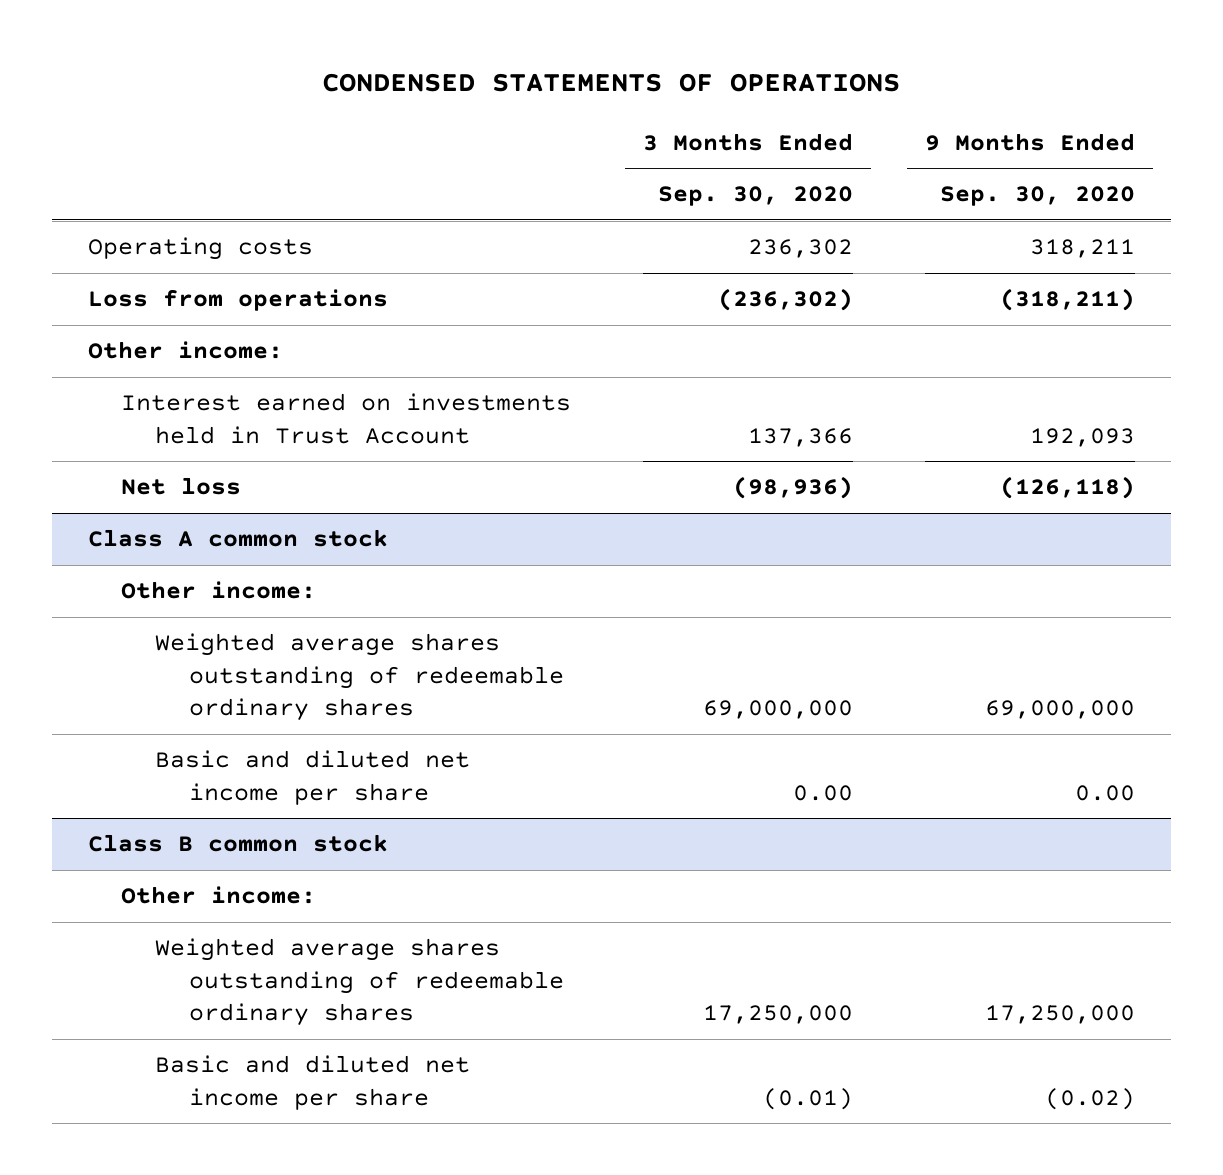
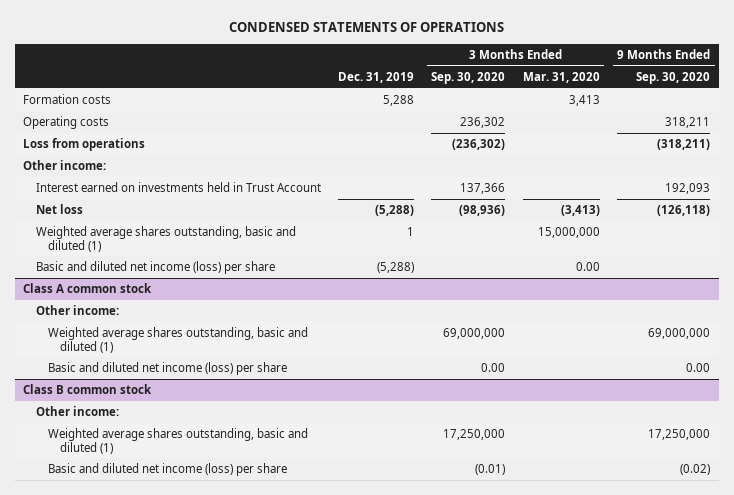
none -> [338,71,415,83] Dec. 31, 2019
none -> [522,71,600,83] Mar. 31, 2020
none -> [23,94,112,105] Formation costs
none -> [35,226,296,252] Weighted average shares outstanding, basic and diluted (1)
none -> [35,261,275,275] Basic and diluted net income (loss) per share
[155,633,564,722] Weighted average shares outstanding of redeemable ordinary shares -> [47,327,308,353] Weighted average shares outstanding, basic and diluted (1)
[155,750,471,805] Basic and diluted net income per share -> [47,362,287,376] Basic and diluted net income (loss) per share
[155,938,564,1027] Weighted average shares outstanding of redeemable ordinary shares -> [47,428,308,454] Weighted average shares outstanding, basic and diluted (1)
[155,1055,471,1110] Basic and diluted net income per share -> [47,463,287,477] Basic and diluted net income (loss) per share

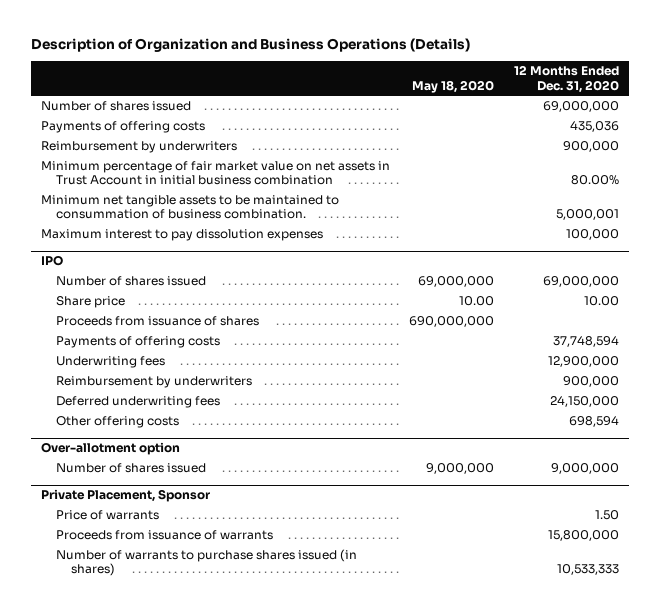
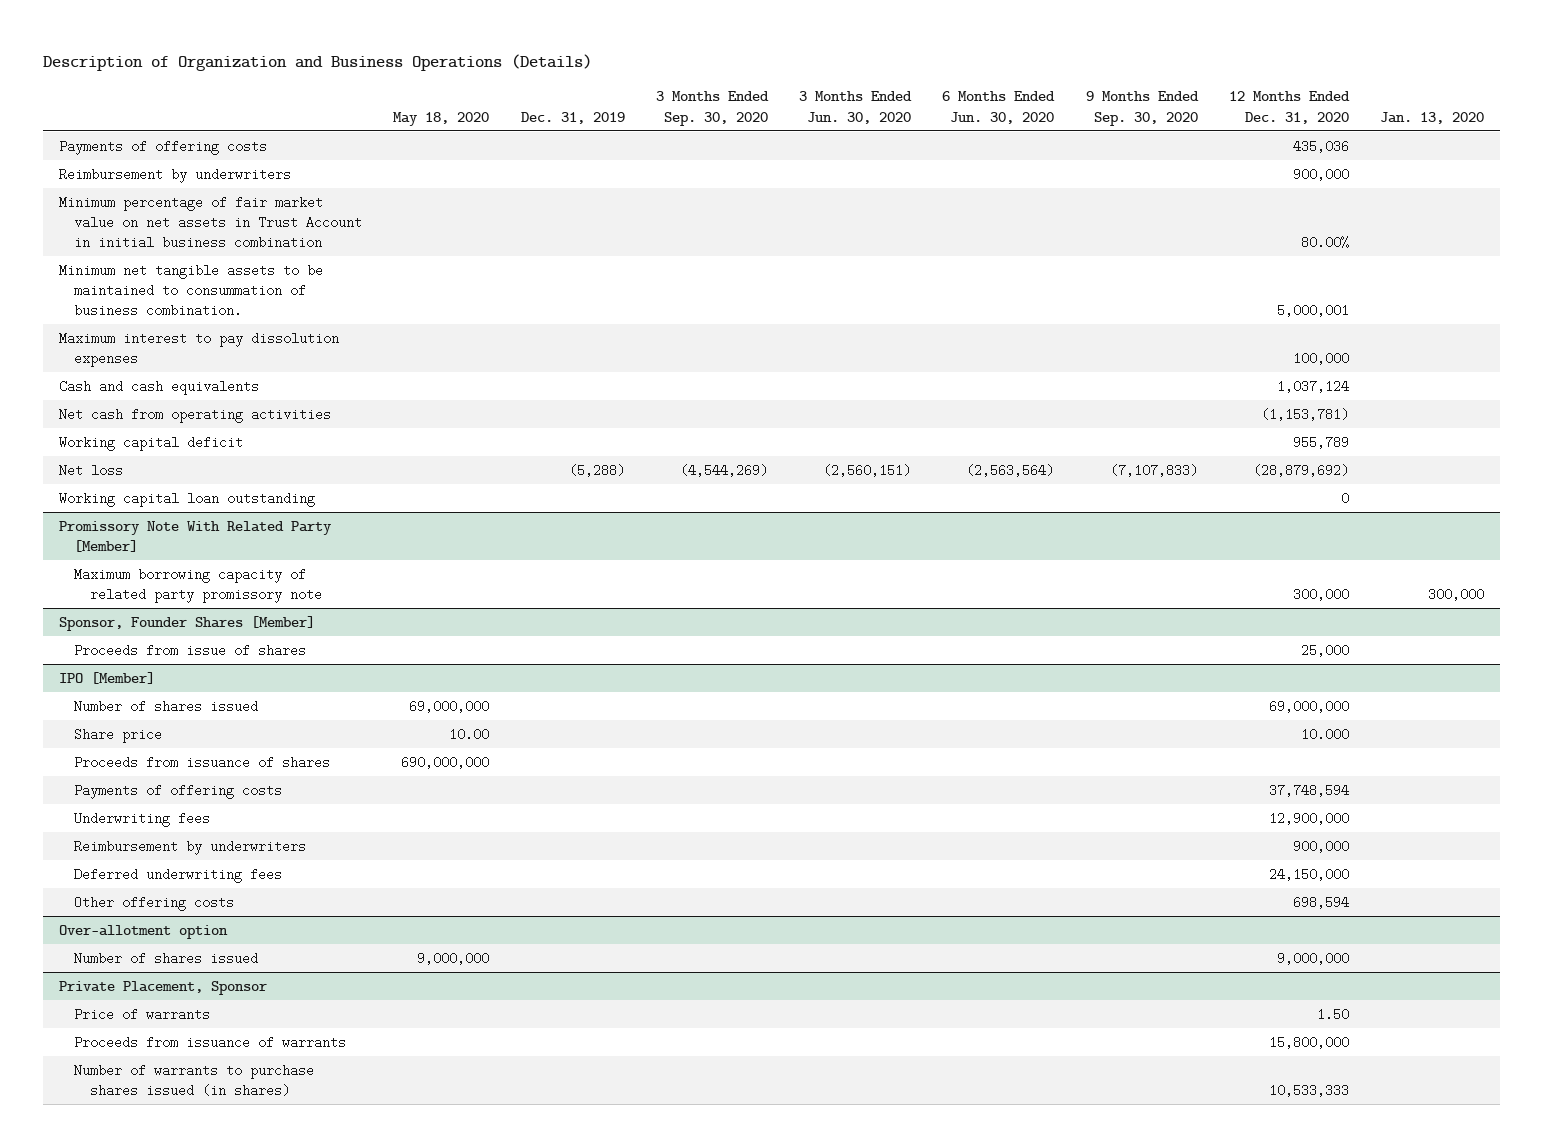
none -> [520,111,625,124] Dec. 31, 2019
none -> [655,91,769,126] 3 Months Ended Sep. 30, 2020
none -> [799,91,913,124] 3 Months Ended Jun. 30, 2020
none -> [942,91,1056,124] 6 Months Ended Jun. 30, 2020
none -> [1085,91,1199,126] 9 Months Ended Sep. 30, 2020
none -> [1379,111,1484,124] Jan. 13, 2020
[40,101,191,112] Number of shares issued -> none
none -> [58,379,259,395] Cash and cash equivalents
none -> [58,407,331,423] Net cash from operating activities
none -> [58,435,243,451] Working capital deficit
none -> [58,463,123,477] Net loss
none -> [58,491,315,507] Working capital loan outstanding
none -> [58,520,332,552] Promissory Note With Related Party [Member]
none -> [74,567,322,603] Maximum borrowing capacity of related party promissory note
none -> [58,615,315,631] Sponsor, Founder Shares [Member]
none -> [74,643,307,657] Proceeds from issue of shares
[40,255,63,267] IPO -> [58,671,155,684] IPO [Member]
[583,296,619,307] 10.00 -> [1300,727,1349,741] 10.000

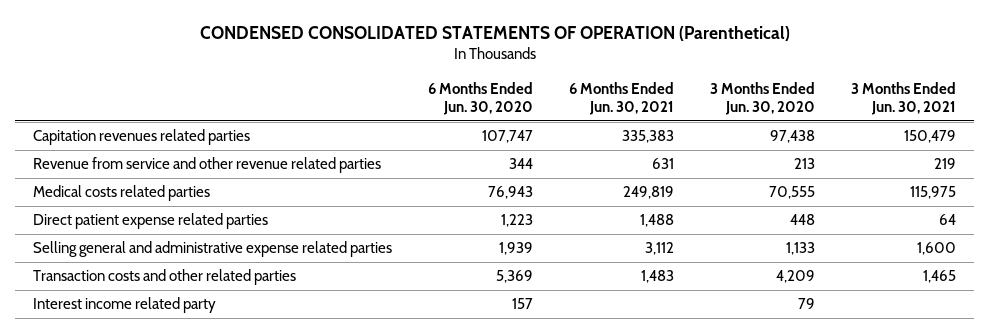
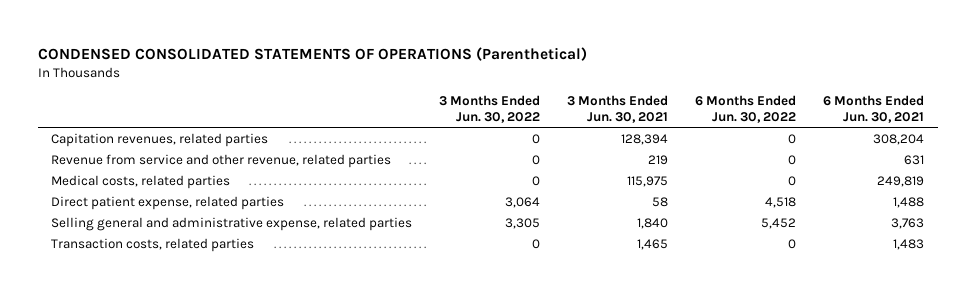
[199,25,790,41] CONDENSED CONSOLIDATED STATEMENTS OF OPERATION (Parenthetical) -> [37,46,587,61] CONDENSED CONSOLIDATED STATEMENTS OF OPERATIONS (Parenthetical)
[428,81,534,116] 6 Months Ended Jun. 30, 2020 -> none
[710,81,816,116] 3 Months Ended Jun. 30, 2020 -> none
none -> [439,95,541,123] 3 Months Ended Jun. 30, 2022
none -> [695,95,797,123] 6 Months Ended Jun. 30, 2022
[33,297,217,314] Interest income related party -> none
[33,129,251,146] Capitation revenues related parties -> [51,132,269,147] Capitation revenues, related parties
[622,130,675,144] 335,383 -> [873,133,925,145] 308,204
[904,130,957,144] 150,479 -> [621,133,669,145] 128,394
[33,157,382,174] Revenue from service and other revenue related parties -> [51,153,392,168] Revenue from service and other revenue, related parties
[33,185,211,202] Medical costs related parties -> [51,174,231,189] Medical costs, related parties
[33,213,269,230] Direct patient expense related parties -> [51,195,285,210] Direct patient expense, related parties
[939,214,957,226] 64 -> [652,196,669,207] 58
[33,241,393,258] Selling general and administrative expense related parties -> [51,216,413,231] Selling general and administrative expense, related parties
[645,242,675,256] 3,112 -> [891,217,925,229] 3,763
[917,242,957,256] 1,600 -> [637,217,669,229] 1,840
[33,269,297,286] Transaction costs and other related parties -> [51,237,255,252] Transaction costs, related parties

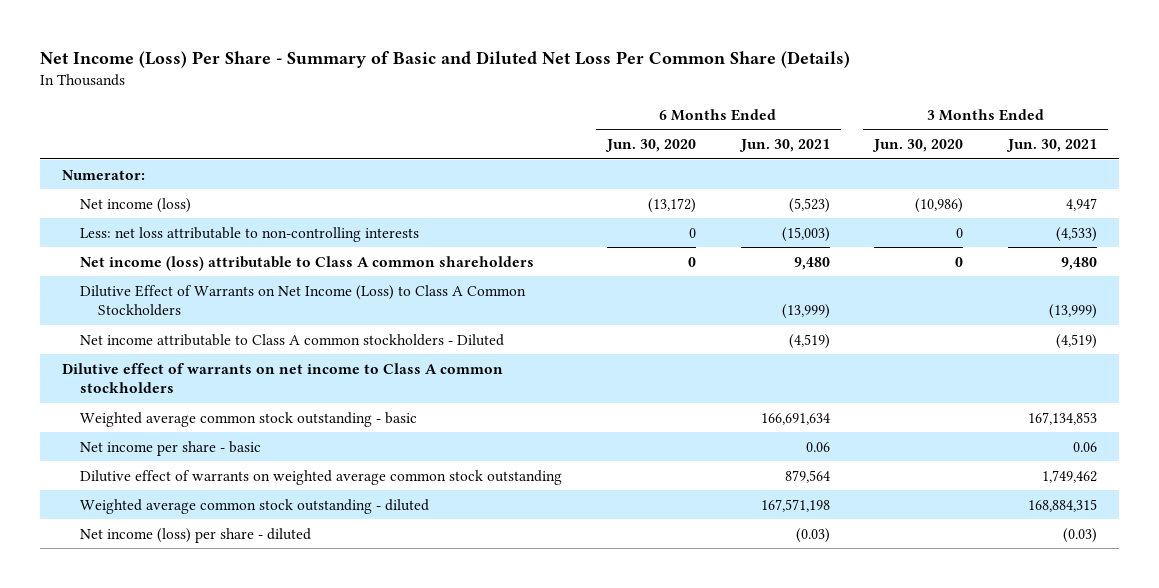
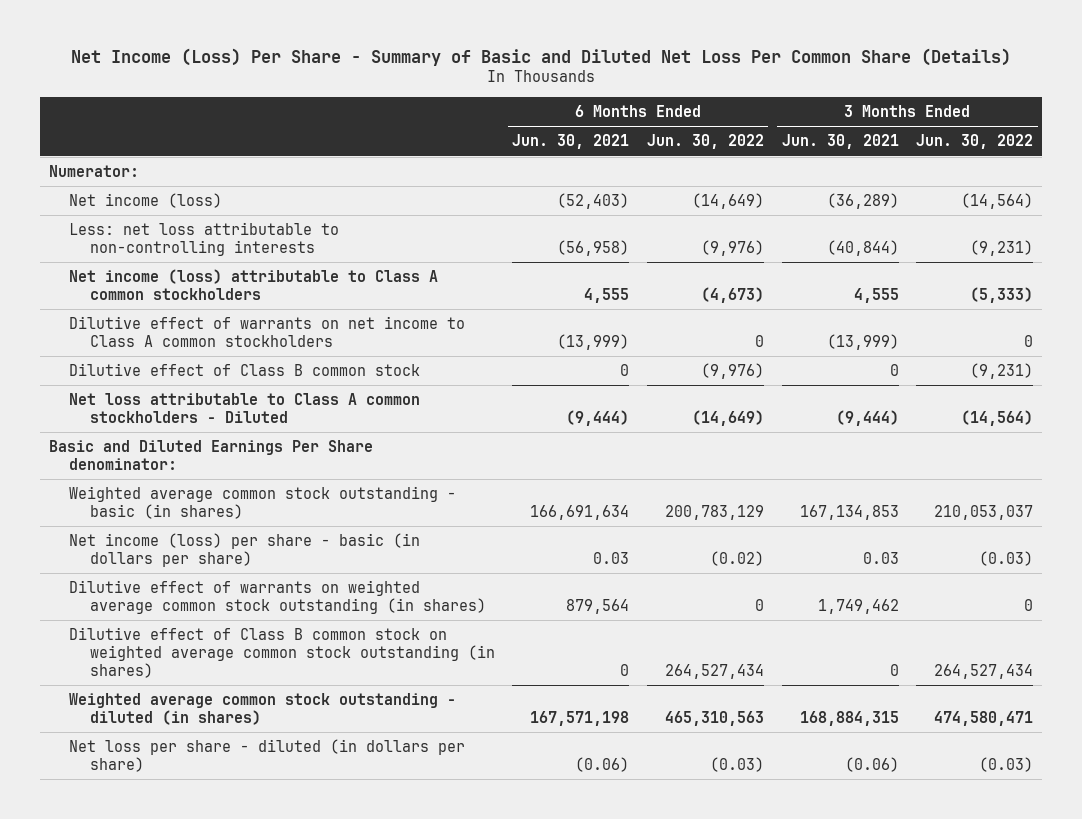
[604,139,696,153] Jun. 30, 2020 -> none
[872,139,964,153] Jun. 30, 2020 -> none
none -> [647,134,765,150] Jun. 30, 2022
none -> [916,134,1034,150] Jun. 30, 2022
[788,197,830,213] (5,523) -> [557,193,630,210] (52,403)
[1065,197,1097,211] 4,947 -> [826,193,899,210] (36,289)
[781,226,830,242] (15,003) -> [557,239,630,256] (56,958)
[1055,226,1097,242] (4,533) -> [826,239,899,256] (40,844)
[80,255,535,271] Net income (loss) attributable to Class A common shareholders -> [69,269,439,300] Net income (loss) attributable to Class A common stockholders
[793,256,830,270] 9,480 -> [584,287,630,303] 4,555
[1060,256,1097,270] 9,480 -> [853,287,899,303] 4,555
[80,284,527,317] Dilutive Effect of Warrants on Net Income (Loss) to Class A Common Stockholders -> [69,316,466,347] Dilutive effect of warrants on net income to Class A common stockholders
none -> [69,363,421,377] Dilutive effect of Class B common stock
[80,333,505,346] Net income attributable to Class A common stockholders - Diluted -> [69,393,421,423] Net loss attributable to Class A common stockholders - Diluted
[788,333,830,349] (4,519) -> [566,409,630,426] (9,444)
[1055,333,1097,349] (4,519) -> [835,409,899,426] (9,444)
[61,362,503,394] Dilutive effect of warrants on net income to Class A common stockholders -> [48,440,373,470] Basic and Diluted Earnings Per Share denominator:
[80,411,418,427] Weighted average common stock outstanding - basic -> [69,486,457,519] Weighted average common stock outstanding - basic (in shares)
[80,440,262,456] Net income per share - basic -> [69,533,421,567] Net income (loss) per share - basic (in dollars per share)
[805,441,830,452] 0.06 -> [593,551,630,564] 0.03
[1072,441,1097,452] 0.06 -> [862,551,899,564] 0.03
[80,469,563,485] Dilutive effect of warrants on weighted average common stock outstanding -> [69,580,486,614] Dilutive effect of warrants on weighted average common stock outstanding (in shares)
none -> [69,627,495,678] Dilutive effect of Class B common stock on weighted average common stock outstanding (in shares)
[80,498,430,514] Weighted average common stock outstanding - diluted -> [69,693,457,725] Weighted average common stock outstanding - diluted (in shares)
[80,527,312,543] Net income (loss) per share - diluted -> [69,739,466,772] Net loss per share - diluted (in dollars per share)
[795,527,830,543] (0.03) -> [575,756,630,772] (0.06)
[1062,527,1097,543] (0.03) -> [844,756,899,772] (0.06)

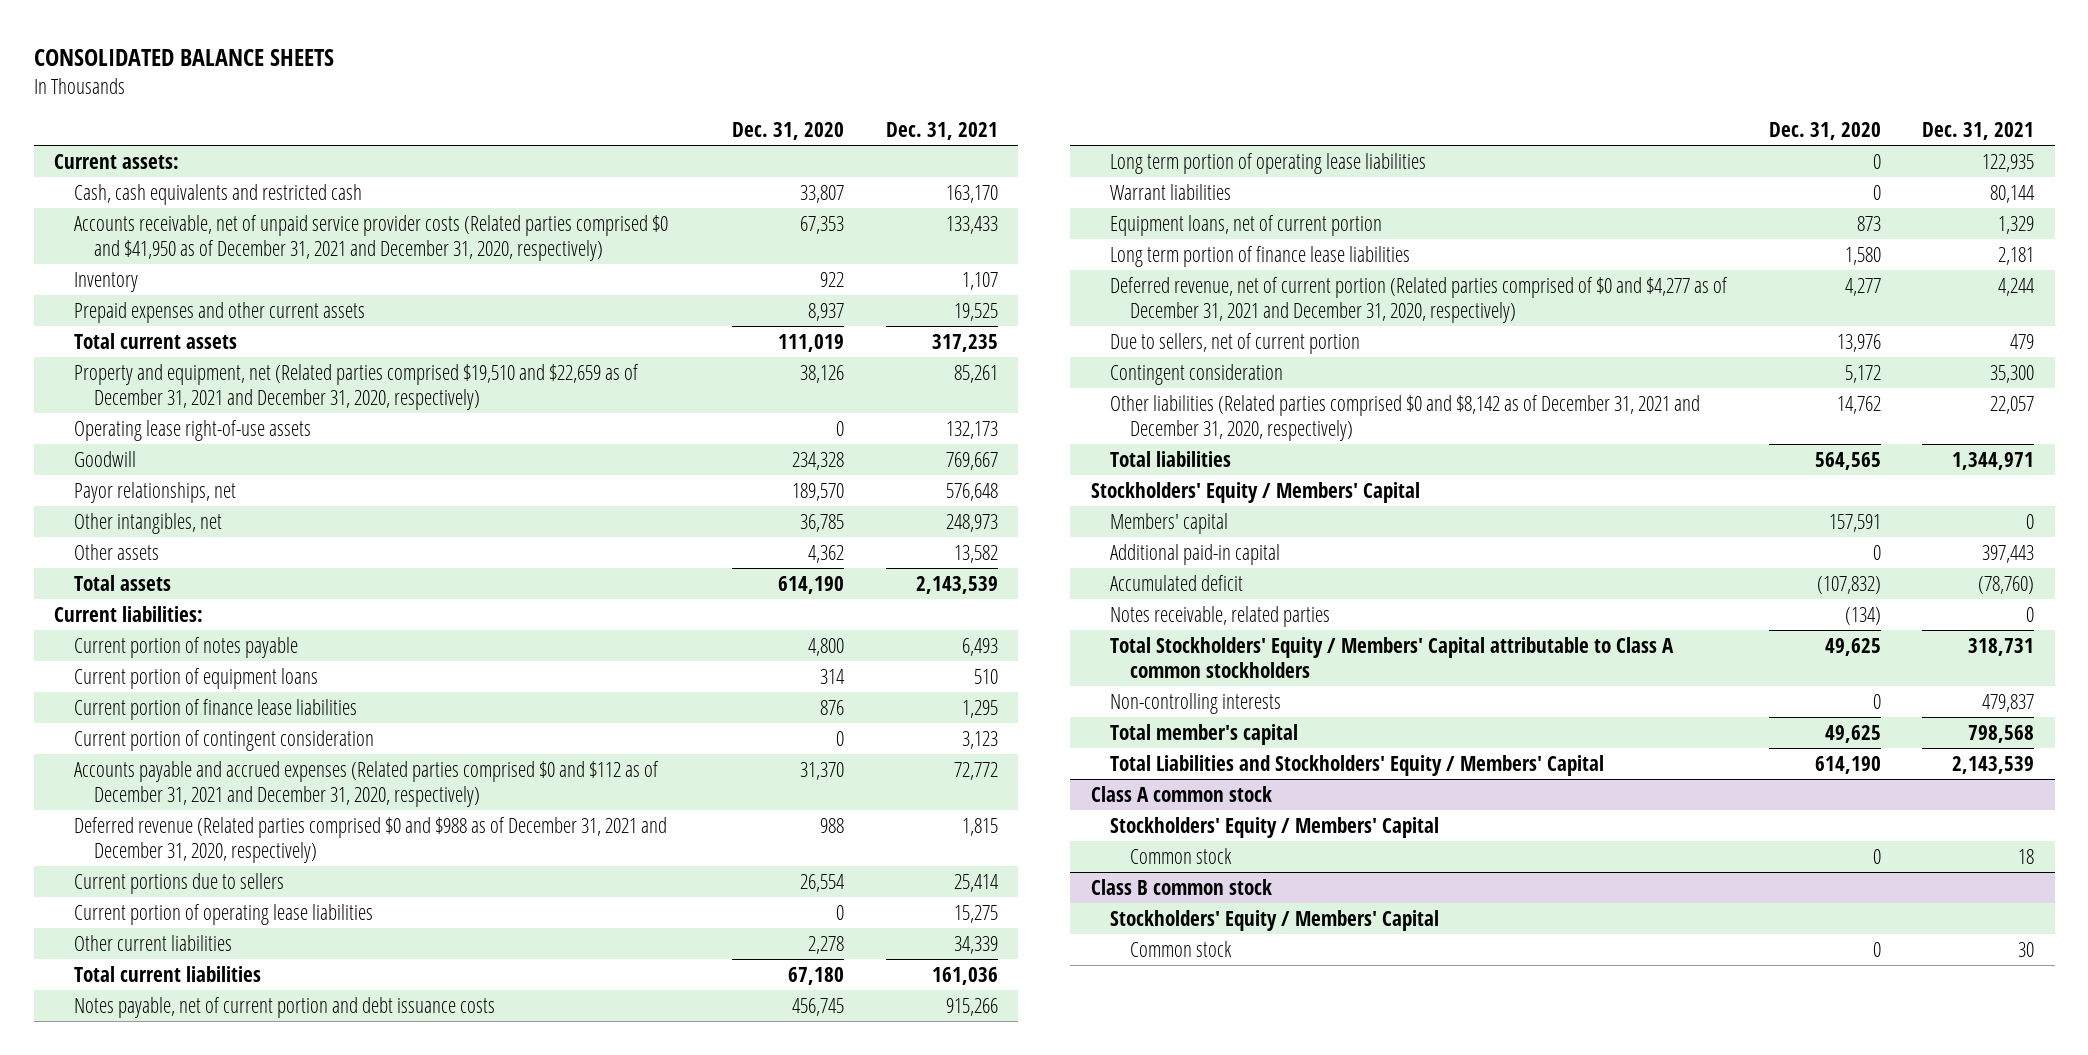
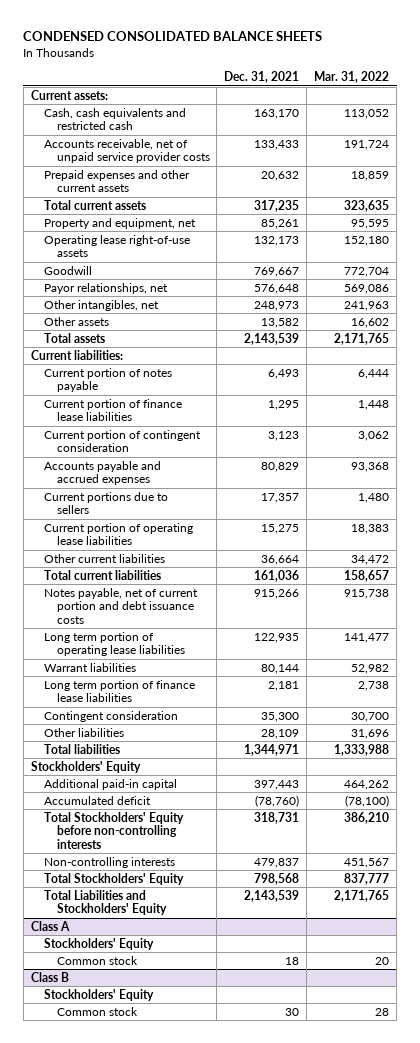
[33,48,334,66] CONSOLIDATED BALANCE SHEETS -> [23,31,323,42] CONDENSED CONSOLIDATED BALANCE SHEETS
[732,122,845,141] Dec. 31, 2020 -> none
none -> [314,70,390,83] Mar. 31, 2022
[74,271,139,292] Inventory -> none
[74,214,669,261] Accounts receivable, net of unpaid service provider costs (Related parties comprised $0 and $41,950 as of December 31, 2021 and December 31, 2020, respectively) -> [43,138,210,164] Accounts receivable, net of unpaid service provider costs
[953,302,998,321] 19,525 -> [261,170,300,181] 20,632
[74,363,640,410] Property and equipment, net (Related parties comprised $19,510 and $22,659 as of December 31, 2021 and December 31, 2020, respectively) -> [43,217,196,229] Property and equipment, net
[74,667,319,689] Current portion of equipment loans -> none
[74,816,668,863] Deferred revenue (Related parties comprised $0 and $988 as of December 31, 2021 and December 31, 2020, respectively) -> none
[74,760,660,807] Accounts payable and accrued expenses (Related parties comprised $0 and $112 as of December 31, 2021 and December 31, 2020, respectively) -> [43,460,161,486] Accounts payable and accrued expenses
[953,761,998,780] 72,772 -> [261,461,300,472] 80,829
[953,873,999,892] 25,414 -> [261,492,300,503] 17,357
[953,935,998,954] 34,339 -> [261,554,300,565] 36,664
[1110,214,1383,236] Equipment loans, net of current portion -> none
[1110,276,1729,323] Deferred revenue, net of current portion (Related parties comprised of $0 and $4,277 as of December 31, 2021 and December 31, 2020, respectively) -> none
[1110,332,1361,354] Due to sellers, net of current portion -> none
[1110,394,1701,441] Other liabilities (Related parties comprised $0 and $8,142 as of December 31, 2021 and December 31, 2020, respectively) -> none
none -> [43,727,124,737] Other liabilities
[1110,512,1229,534] Members' capital -> none
[1090,481,1420,503] Stockholders' Equity / Members' Capital -> [30,760,141,773] Stockholders' Equity
[1110,605,1331,627] Notes receivable, related parties -> none
[1110,636,1675,678] Total Stockholders' Equity / Members' Capital attributable to Class A common stockholders -> [43,811,184,849] Total Stockholders' Equity before non-controlling interests
[1110,723,1299,745] Total member's capital -> [43,872,184,885] Total Stockholders' Equity
[1110,754,1605,776] Total Liabilities and Stockholders' Equity / Members' Capital -> [43,889,167,916] Total Liabilities and Stockholders' Equity
[1090,785,1272,802] Class A common stock -> [30,920,70,931] Class A
[1110,816,1440,838] Stockholders' Equity / Members' Capital -> [43,937,154,950] Stockholders' Equity
[1090,878,1272,895] Class B common stock -> [30,971,69,982] Class B
[1110,909,1440,931] Stockholders' Equity / Members' Capital -> [43,988,154,1001] Stockholders' Equity

